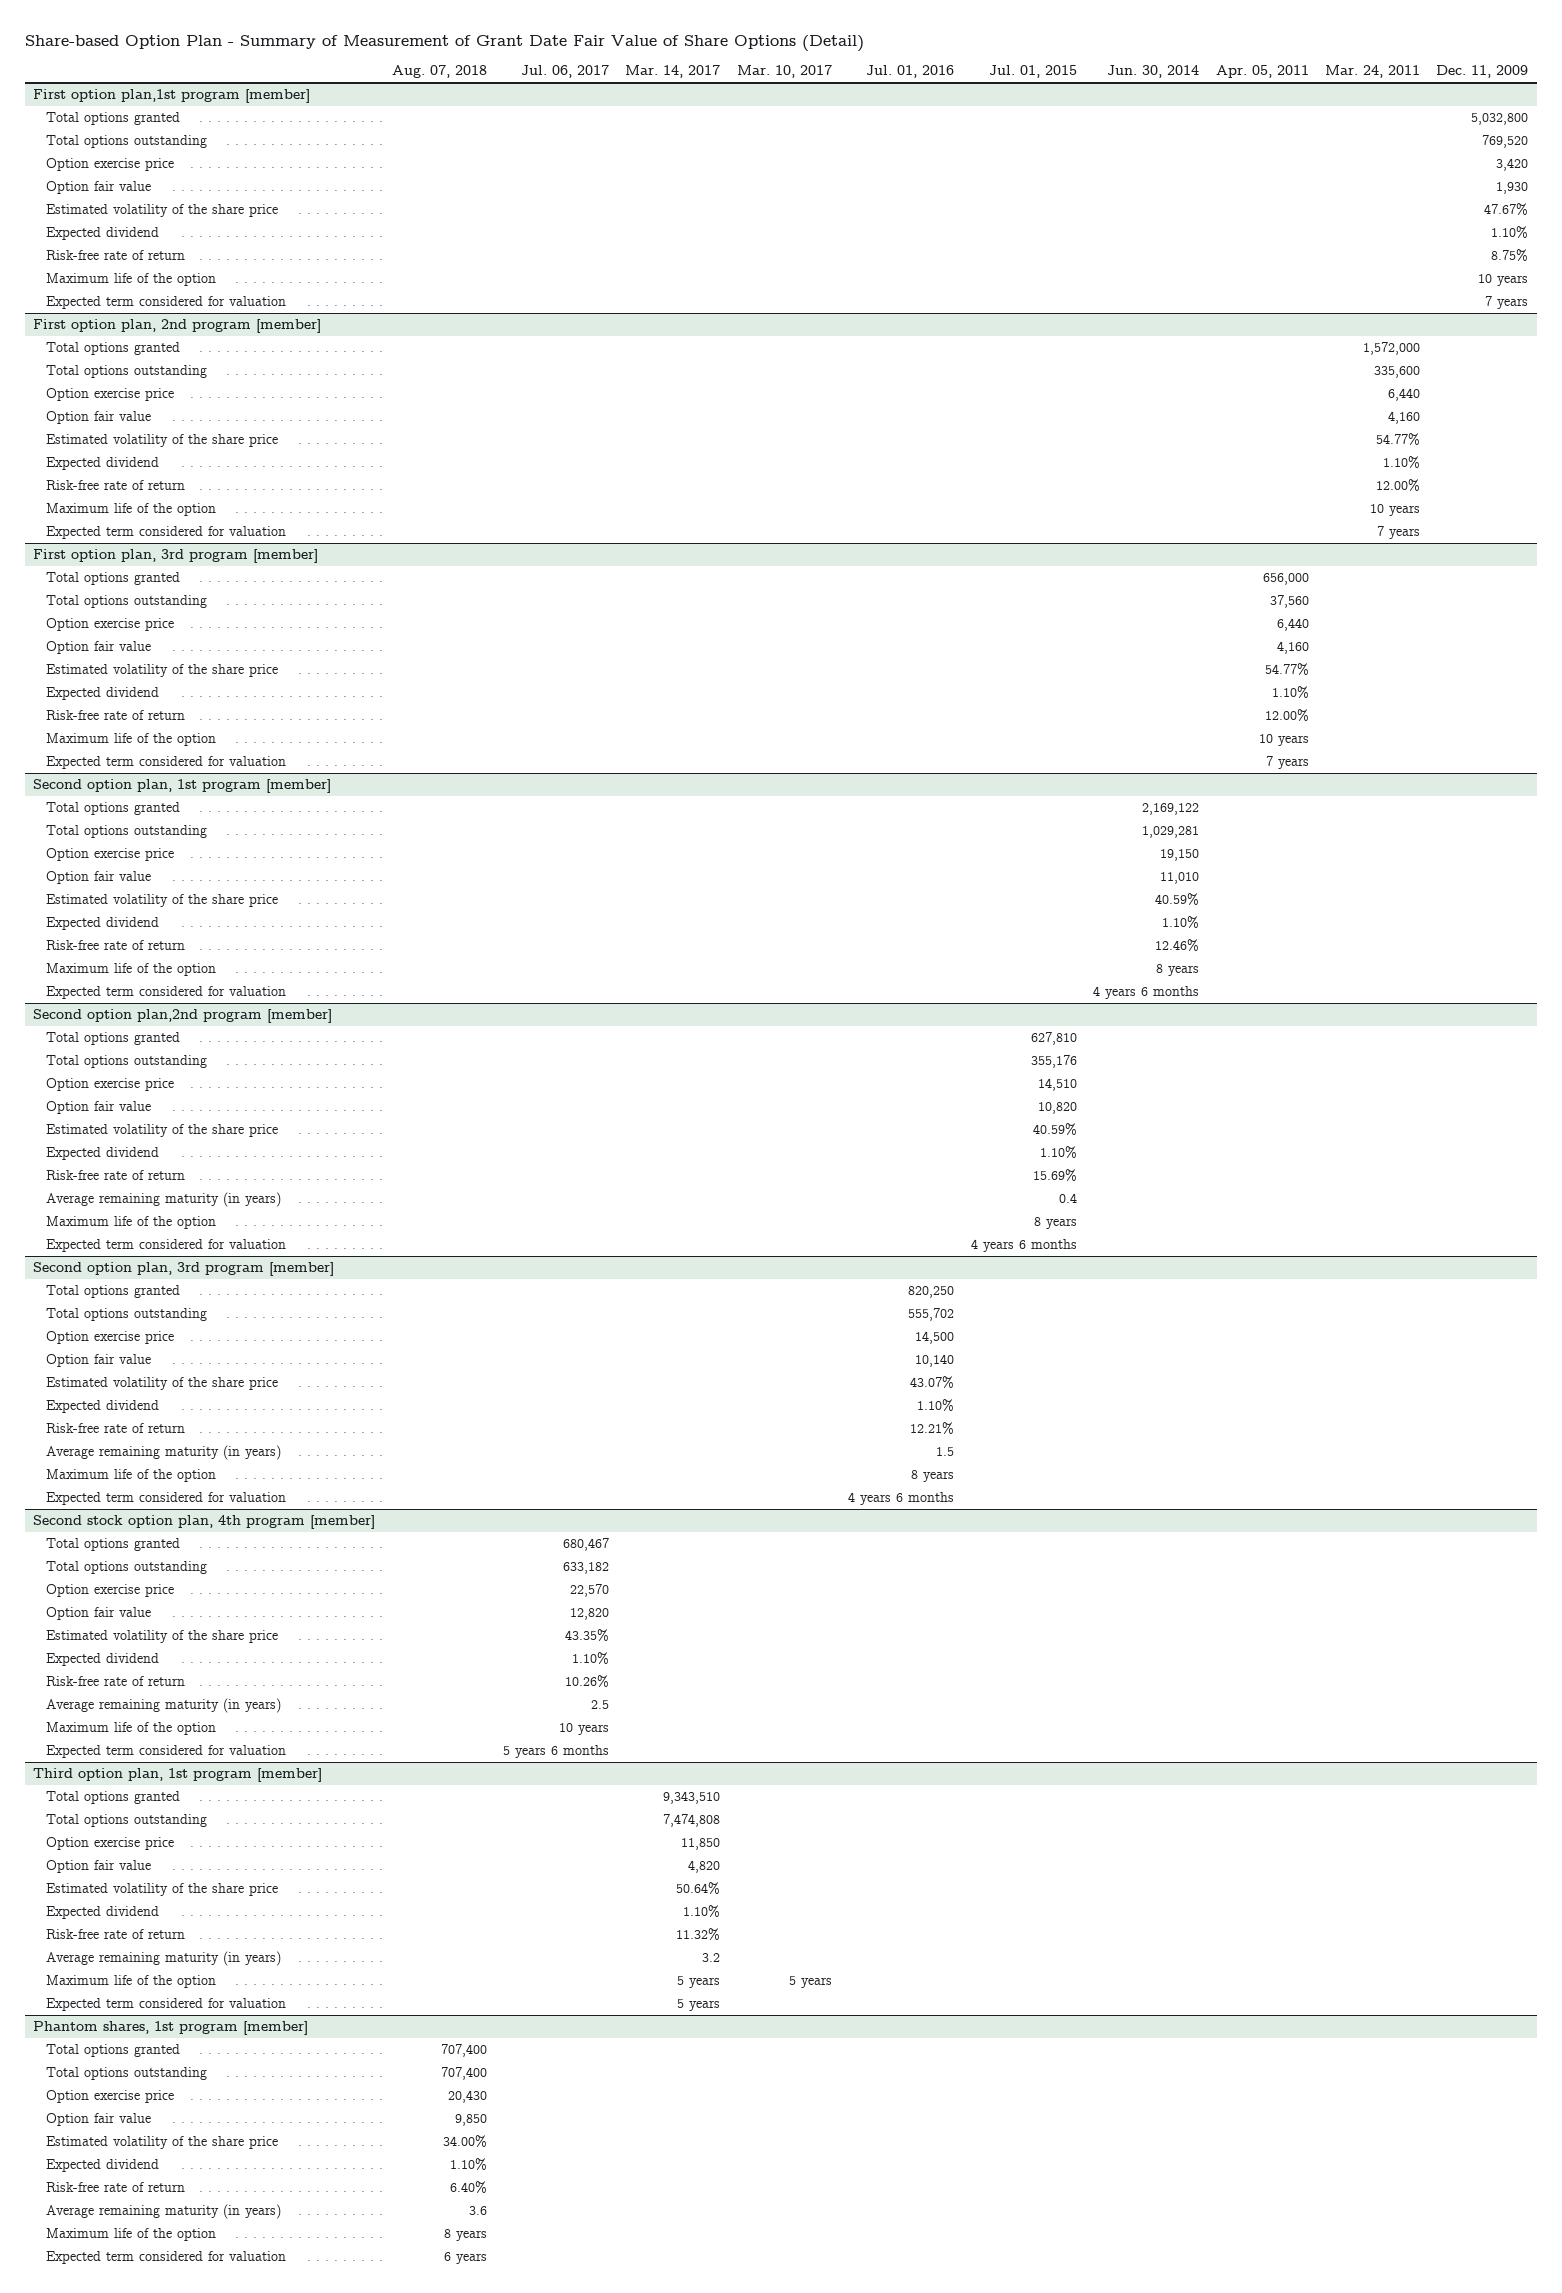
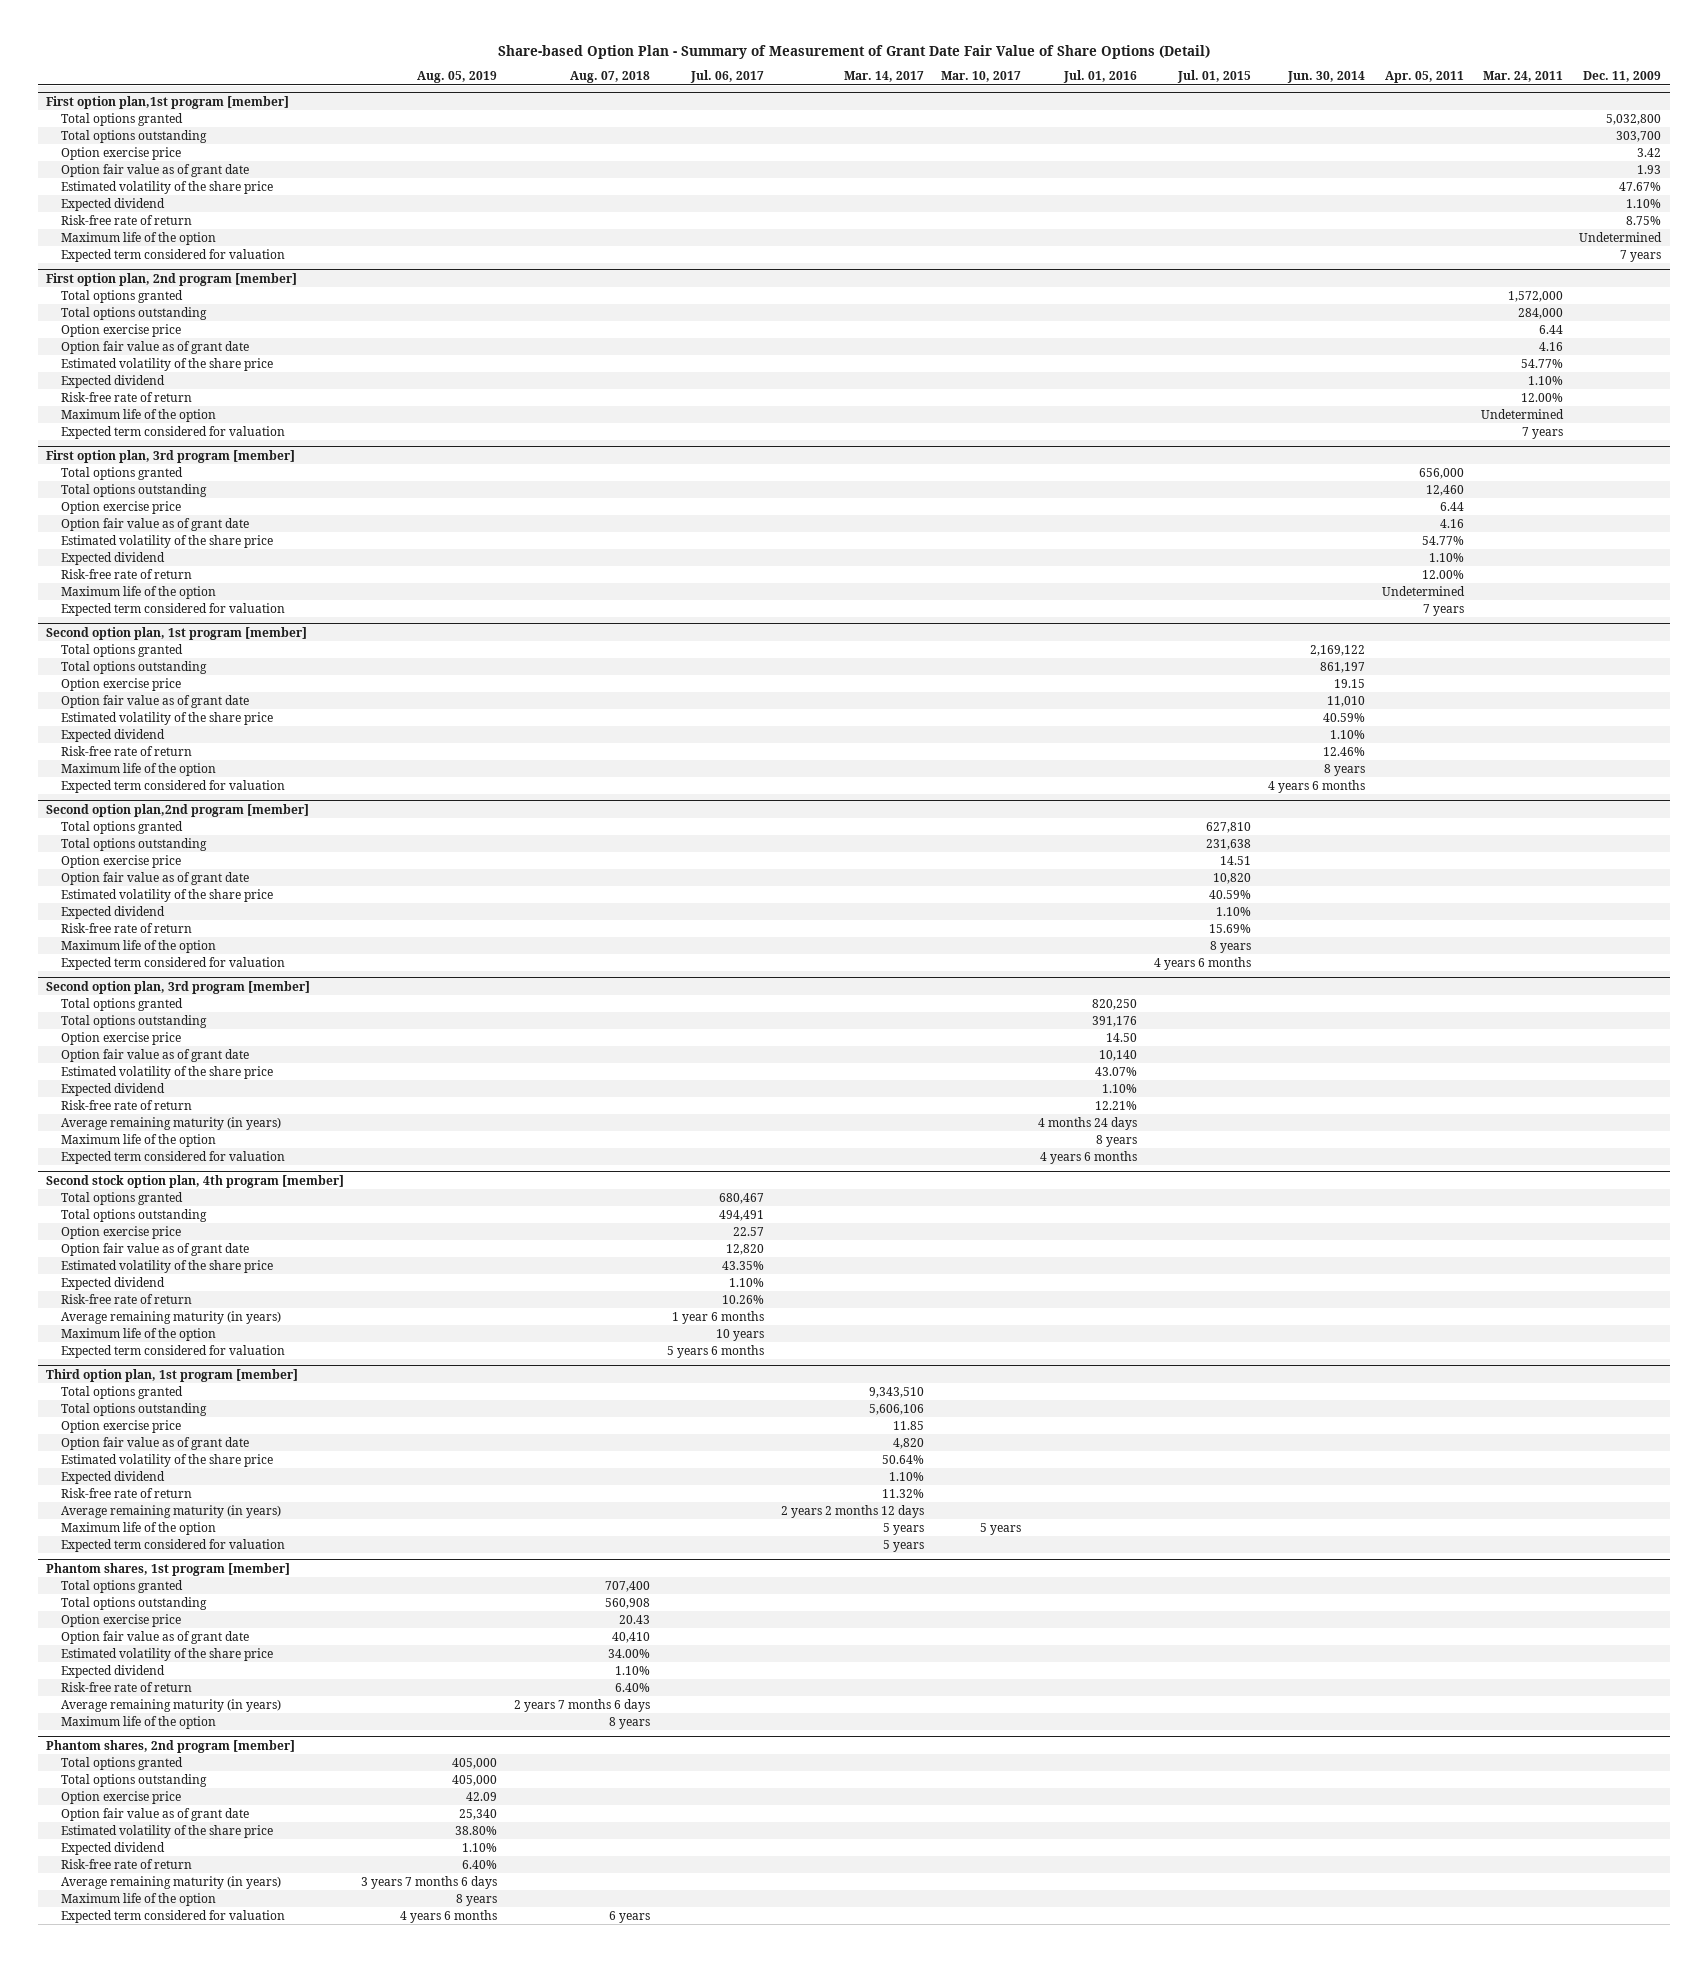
none -> [416,71,497,84] Aug. 05, 2019
[1482,135,1529,149] 769,520 -> [1616,130,1662,142] 303,700
[1496,158,1529,172] 3,420 -> [1637,147,1662,157] 3.42
[46,181,152,195] Option fair value -> [61,163,250,177] Option fair value as of grant date
[1496,182,1529,195] 1,930 -> [1637,164,1662,174] 1.93
[1478,274,1529,287] 10 years -> [1579,231,1663,242] Undetermined
[1374,366,1421,379] 335,600 -> [1517,307,1563,319] 284,000
[1388,388,1421,402] 6,440 -> [1538,324,1563,334] 6.44
[46,411,152,425] Option fair value -> [61,340,250,354] Option fair value as of grant date
[1388,411,1421,425] 4,160 -> [1538,341,1563,351] 4.16
[1370,504,1421,517] 10 years -> [1480,408,1564,419] Undetermined
[1269,595,1309,609] 37,560 -> [1425,484,1464,496] 12,460
[1276,618,1309,632] 6,440 -> [1439,501,1464,511] 6.44
[46,641,152,655] Option fair value -> [61,517,250,531] Option fair value as of grant date
[1276,641,1309,655] 4,160 -> [1439,518,1464,528] 4.16
[1258,734,1309,747] 10 years -> [1381,585,1465,596] Undetermined
[1142,826,1200,839] 1,029,281 -> [1319,661,1365,673] 861,197
[1160,849,1200,862] 19,150 -> [1333,678,1365,688] 19.15
[46,871,152,885] Option fair value -> [61,694,250,708] Option fair value as of grant date
[1030,1055,1077,1069] 355,176 -> [1205,838,1251,850] 231,638
[1037,1078,1077,1092] 14,510 -> [1219,855,1251,865] 14.51
[46,1101,152,1115] Option fair value -> [61,871,250,885] Option fair value as of grant date
[46,1192,282,1208] Average remaining maturity (in years) -> none
[908,1308,955,1322] 555,702 -> [1091,1015,1137,1027] 391,176
[915,1331,955,1345] 14,500 -> [1105,1032,1137,1042] 14.50
[46,1354,152,1368] Option fair value -> [61,1048,250,1062] Option fair value as of grant date
[936,1447,955,1457] 1.5 -> [1037,1116,1137,1130] 4 months 24 days
[563,1562,610,1575] 633,182 -> [718,1209,764,1221] 494,491
[570,1584,610,1598] 22,570 -> [732,1226,764,1236] 22.57
[46,1607,152,1621] Option fair value -> [61,1242,250,1256] Option fair value as of grant date
[591,1700,610,1710] 2.5 -> [671,1310,764,1324] 1 year 6 months
[663,1814,721,1828] 7,474,808 -> [868,1403,924,1415] 5,606,106
[681,1838,721,1851] 11,850 -> [892,1420,924,1430] 11.85
[46,1860,152,1874] Option fair value -> [61,1436,250,1450] Option fair value as of grant date
[702,1953,721,1963] 3.2 -> [780,1504,924,1518] 2 years 2 months 12 days
[440,2067,487,2081] 707,400 -> [604,1597,650,1609] 560,908
[447,2090,487,2104] 20,430 -> [618,1614,650,1624] 20.43
[46,2113,152,2127] Option fair value -> [61,1630,250,1644] Option fair value as of grant date
[454,2114,487,2127] 9,850 -> [611,1631,650,1643] 40,410
[468,2206,487,2216] 3.6 -> [513,1698,650,1712] 2 years 7 months 6 days
[46,2251,287,2265] Expected term considered for valuation -> none
none -> [46,1739,296,1753] Phantom shares, 2nd program [member]
none -> [61,1756,184,1770] Total options granted
none -> [61,1773,208,1787] Total options outstanding
none -> [61,1790,182,1804] Option exercise price
none -> [61,1807,250,1821] Option fair value as of grant date
none -> [61,1824,274,1838] Estimated volatility of the share price
none -> [61,1841,166,1855] Expected dividend
none -> [61,1858,193,1869] Risk-free rate of return
none -> [61,1875,282,1889] Average remaining maturity (in years)
none -> [61,1892,217,1906] Maximum life of the option
none -> [61,1909,286,1923] Expected term considered for valuation

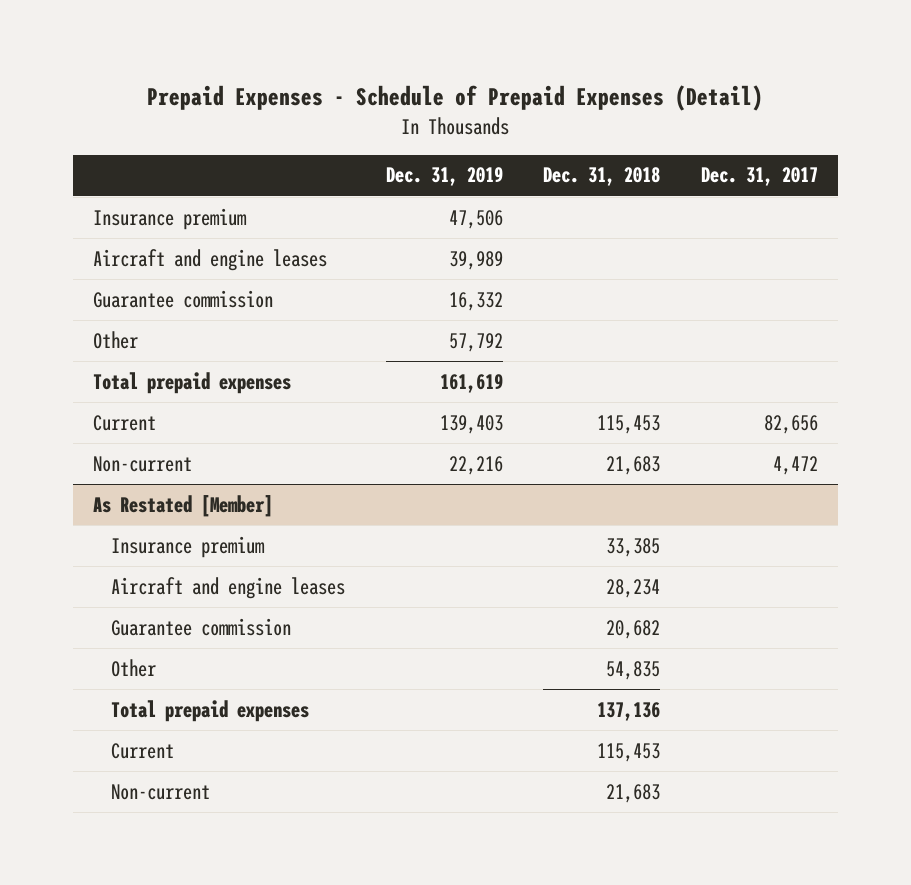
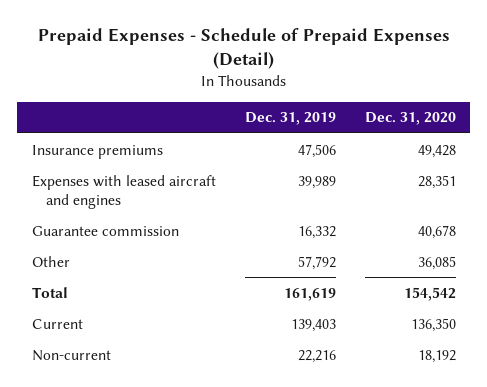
[543,167,661,187] Dec. 31, 2018 -> none
[700,167,818,187] Dec. 31, 2017 -> none
none -> [364,112,456,126] Dec. 31, 2020
[93,207,248,230] Insurance premium -> [31,144,163,159] Insurance premiums
[93,248,328,271] Aircraft and engine leases -> [31,174,216,209] Expenses with leased aircraft and engines
[93,371,292,394] Total prepaid expenses -> [31,286,68,298] Total
[93,494,274,517] As Restated [Member] -> none
[111,535,266,558] Insurance premium -> none
[111,576,346,599] Aircraft and engine leases -> none
[111,617,292,636] Guarantee commission -> none
[111,658,157,677] Other -> none
[111,699,310,722] Total prepaid expenses -> none
[111,742,175,759] Current -> none
[111,783,211,800] Non-current -> none

